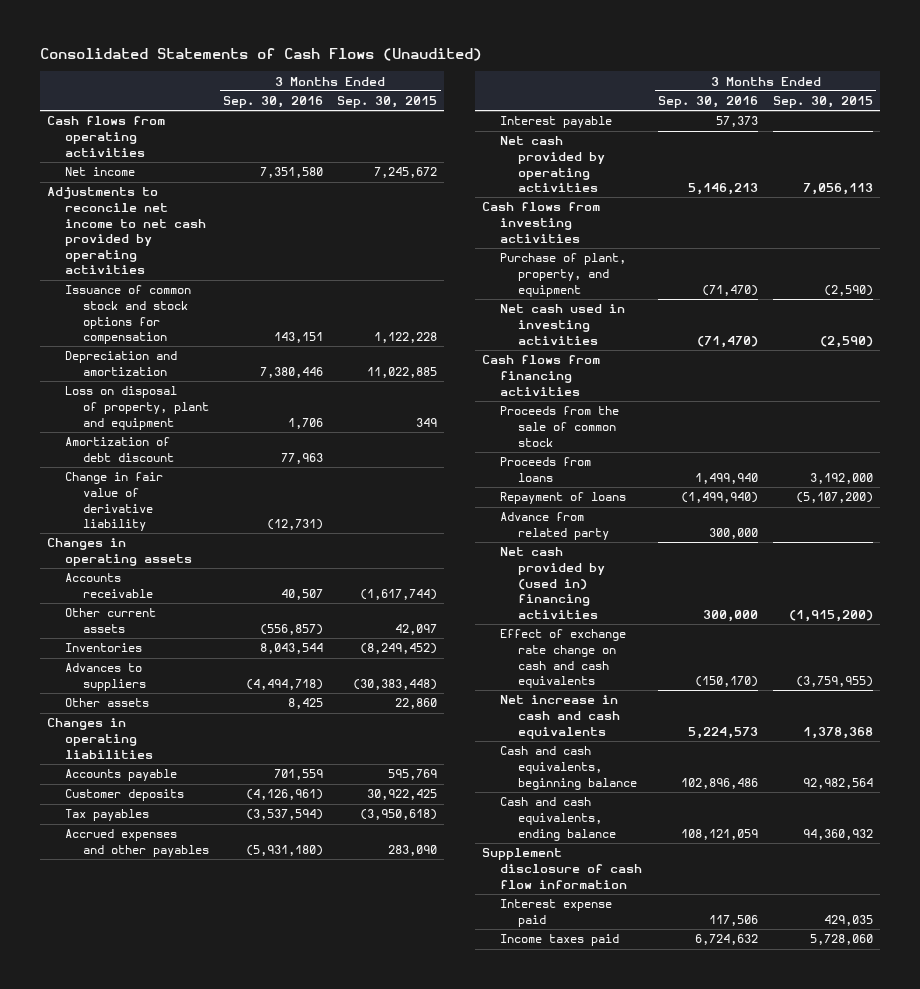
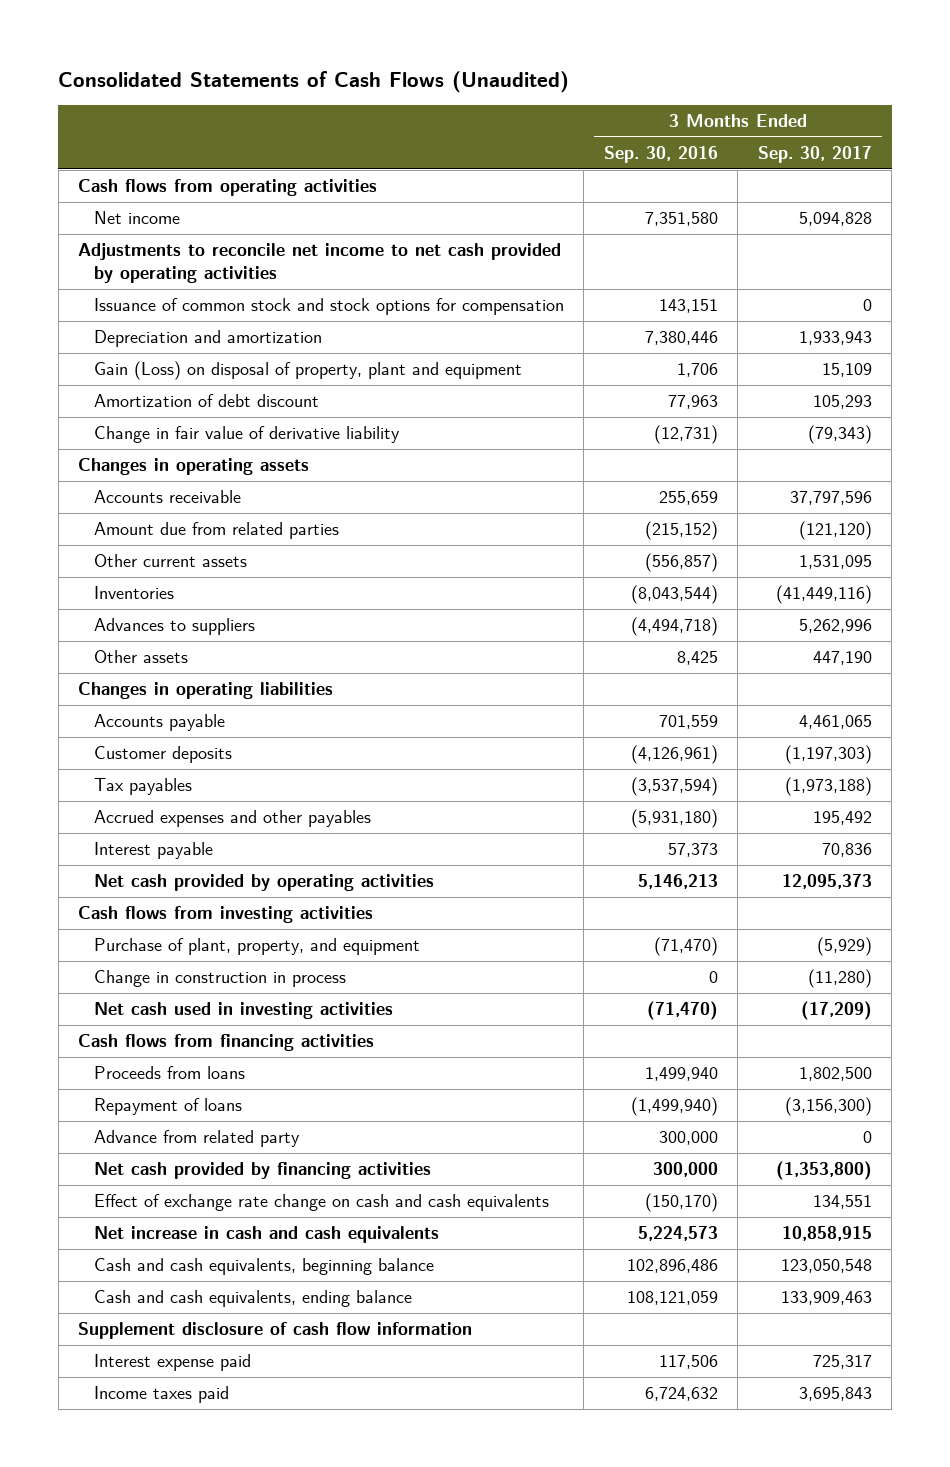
[337,96,438,109] Sep. 30, 2015 -> none
none -> [757,146,872,164] Sep. 30, 2017
[65,386,210,430] Loss on disposal of property, plant and equipment -> [93,361,522,381] Gain (Loss) on disposal of property, plant and equipment
[281,589,324,601] 40,507 -> [658,491,718,506] 255,659
none -> [93,522,339,540] Amount due from related parties
[260,643,324,655] 8,043,544 -> [630,585,718,605] (8,043,544)
none -> [93,970,346,988] Change in construction in process
[500,406,620,447] Proceeds from the sale of common stock -> none
[500,547,606,619] Net cash provided by (used in) financing activities -> [93,1162,431,1180] Net cash provided by financing activities

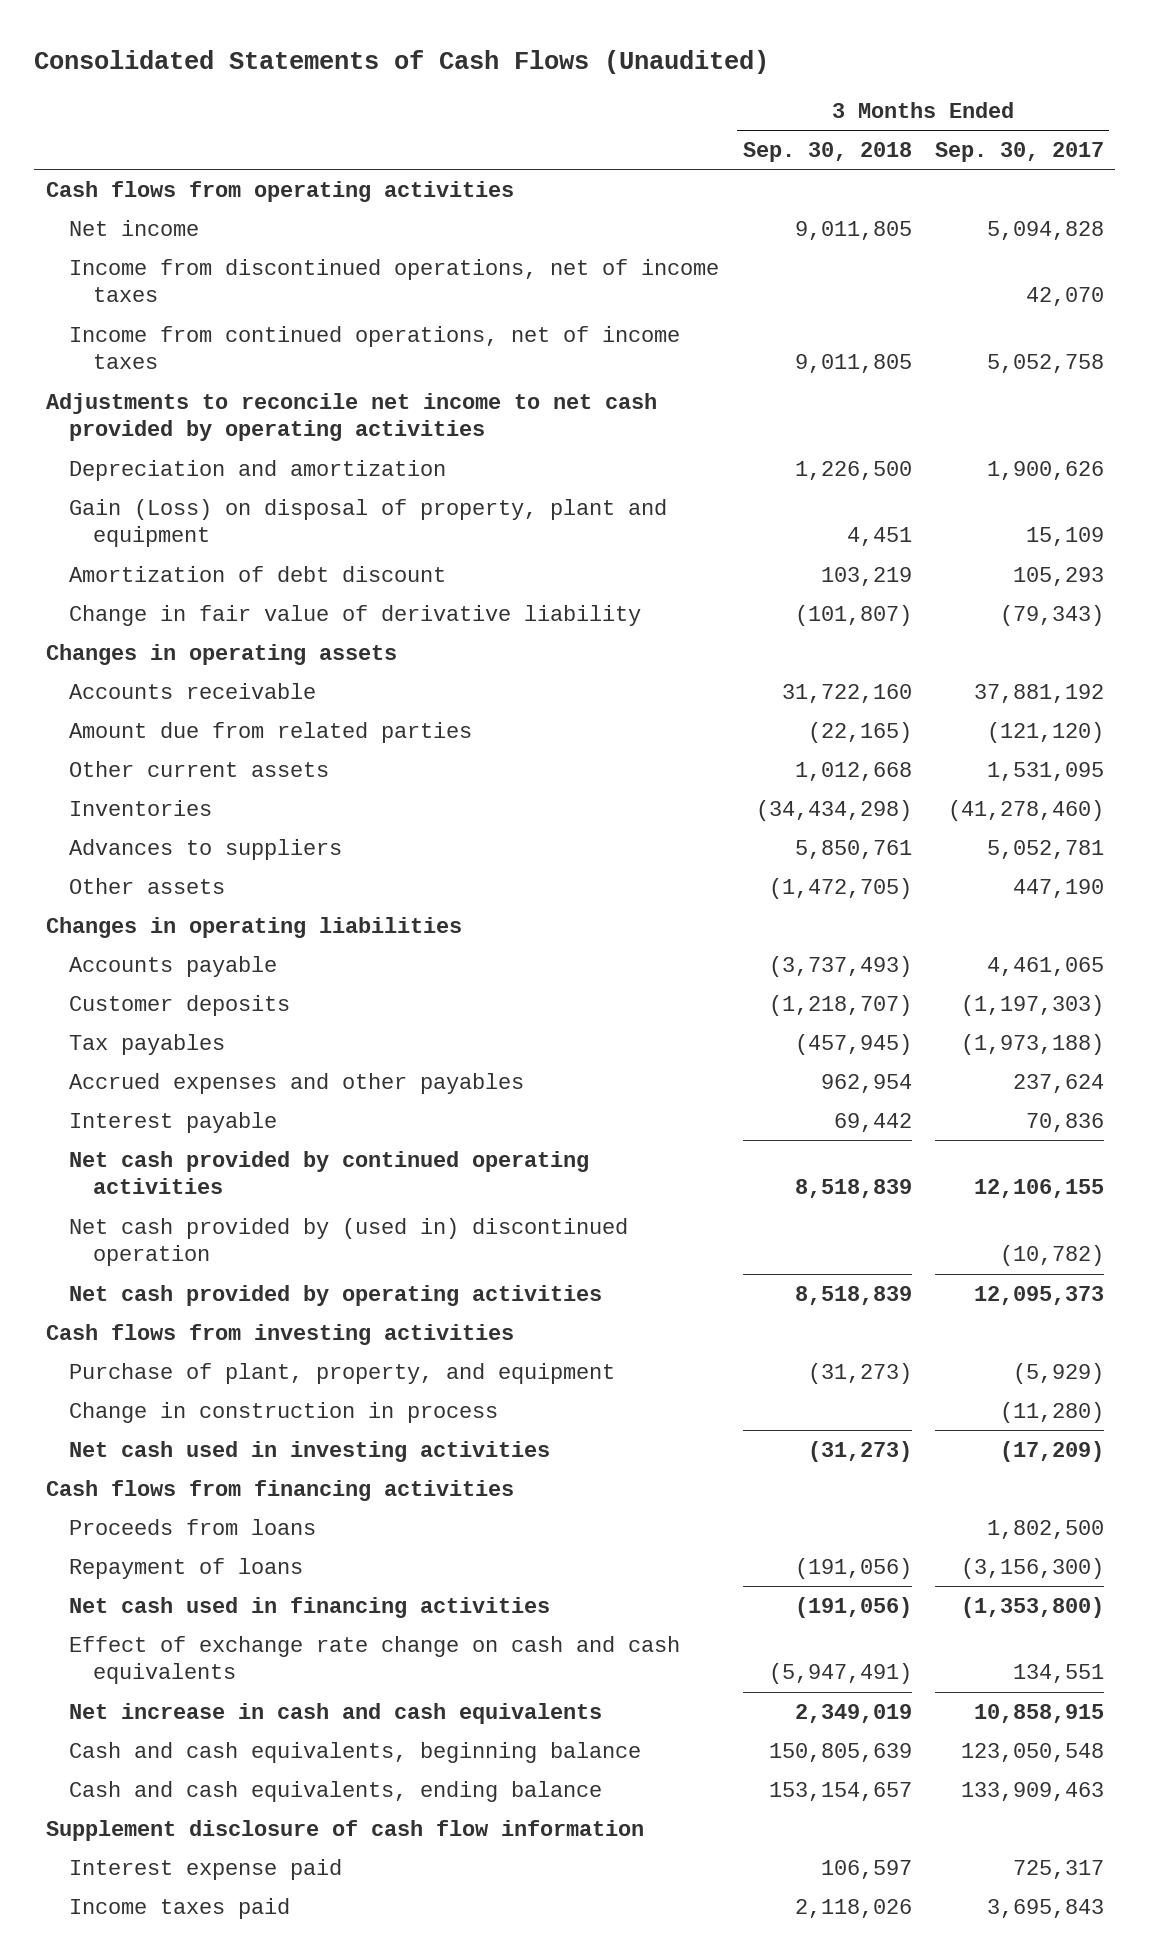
[603,146,718,164] Sep. 30, 2016 -> none
none -> [742,142,912,163] Sep. 30, 2018
none -> [69,258,720,303] Income from discontinued operations, net of income taxes
none -> [69,325,681,370] Income from continued operations, net of income taxes
[93,298,564,316] Issuance of common stock and stock options for compensation -> none
[798,331,872,346] 1,933,943 -> [986,460,1104,480] 1,900,626
[789,491,872,506] 37,797,596 -> [973,683,1104,703] 37,881,192
[775,585,872,605] (41,449,116) -> [947,799,1104,821] (41,278,460)
[798,619,872,634] 5,262,996 -> [986,839,1104,859] 5,052,781
[812,811,872,826] 195,492 -> [1012,1073,1104,1093] 237,624
none -> [69,1150,590,1195] Net cash provided by continued operating activities
none -> [69,1217,629,1267] Net cash provided by (used in) discontinued operation
[93,1130,300,1148] Advance from related party -> none
[93,1162,431,1180] Net cash provided by financing activities -> [69,1596,551,1618] Net cash used in financing activities

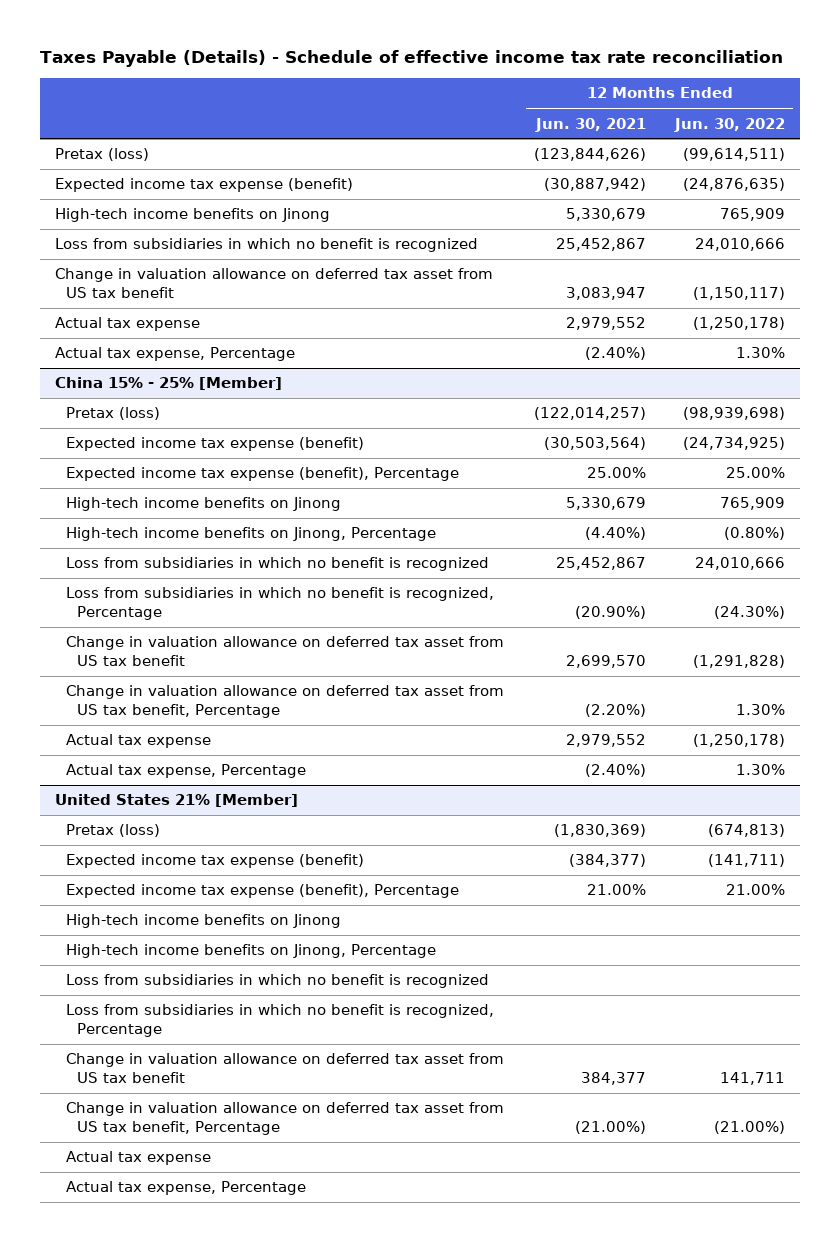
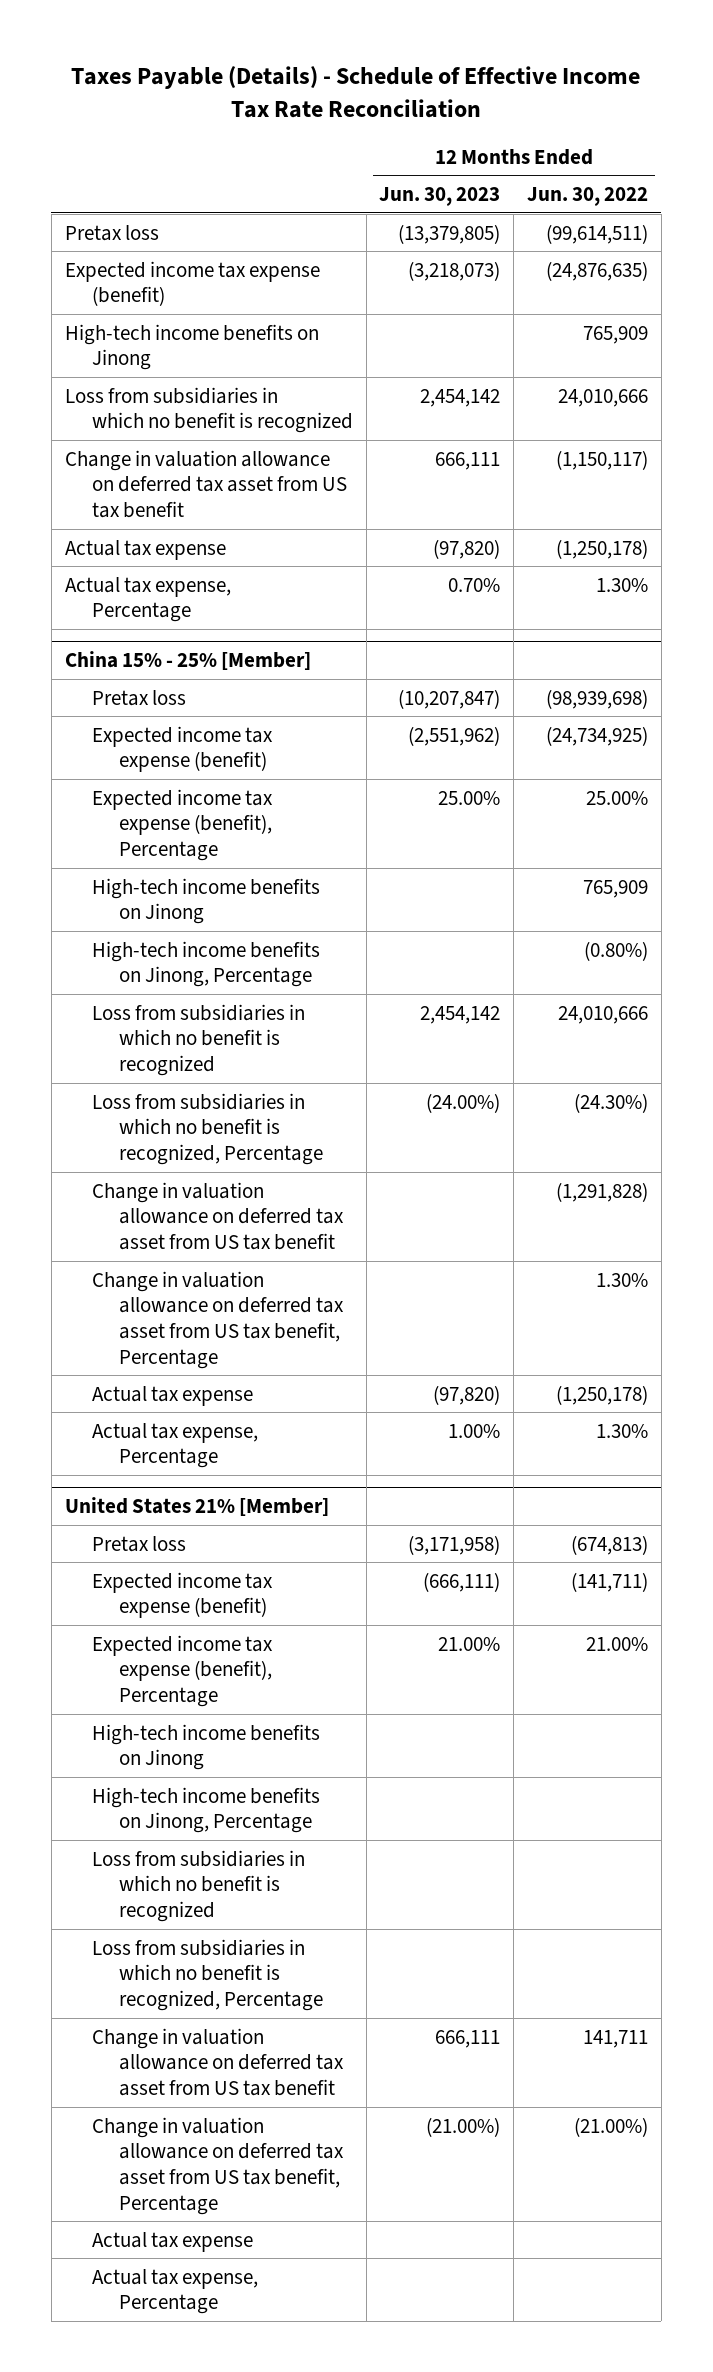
[39,50,783,68] Taxes Payable (Details) - Schedule of effective income tax rate reconciliation -> [71,66,641,118] Taxes Payable (Details) - Schedule of Effective Income Tax Rate Reconciliation
[534,117,646,132] Jun. 30, 2021 -> none
none -> [379,186,501,206] Jun. 30, 2023
[54,148,149,162] Pretax (loss) -> [64,224,159,241] Pretax loss
[66,407,161,421] Pretax (loss) -> [91,689,186,706] Pretax loss
[66,824,161,838] Pretax (loss) -> [91,1535,186,1552] Pretax loss

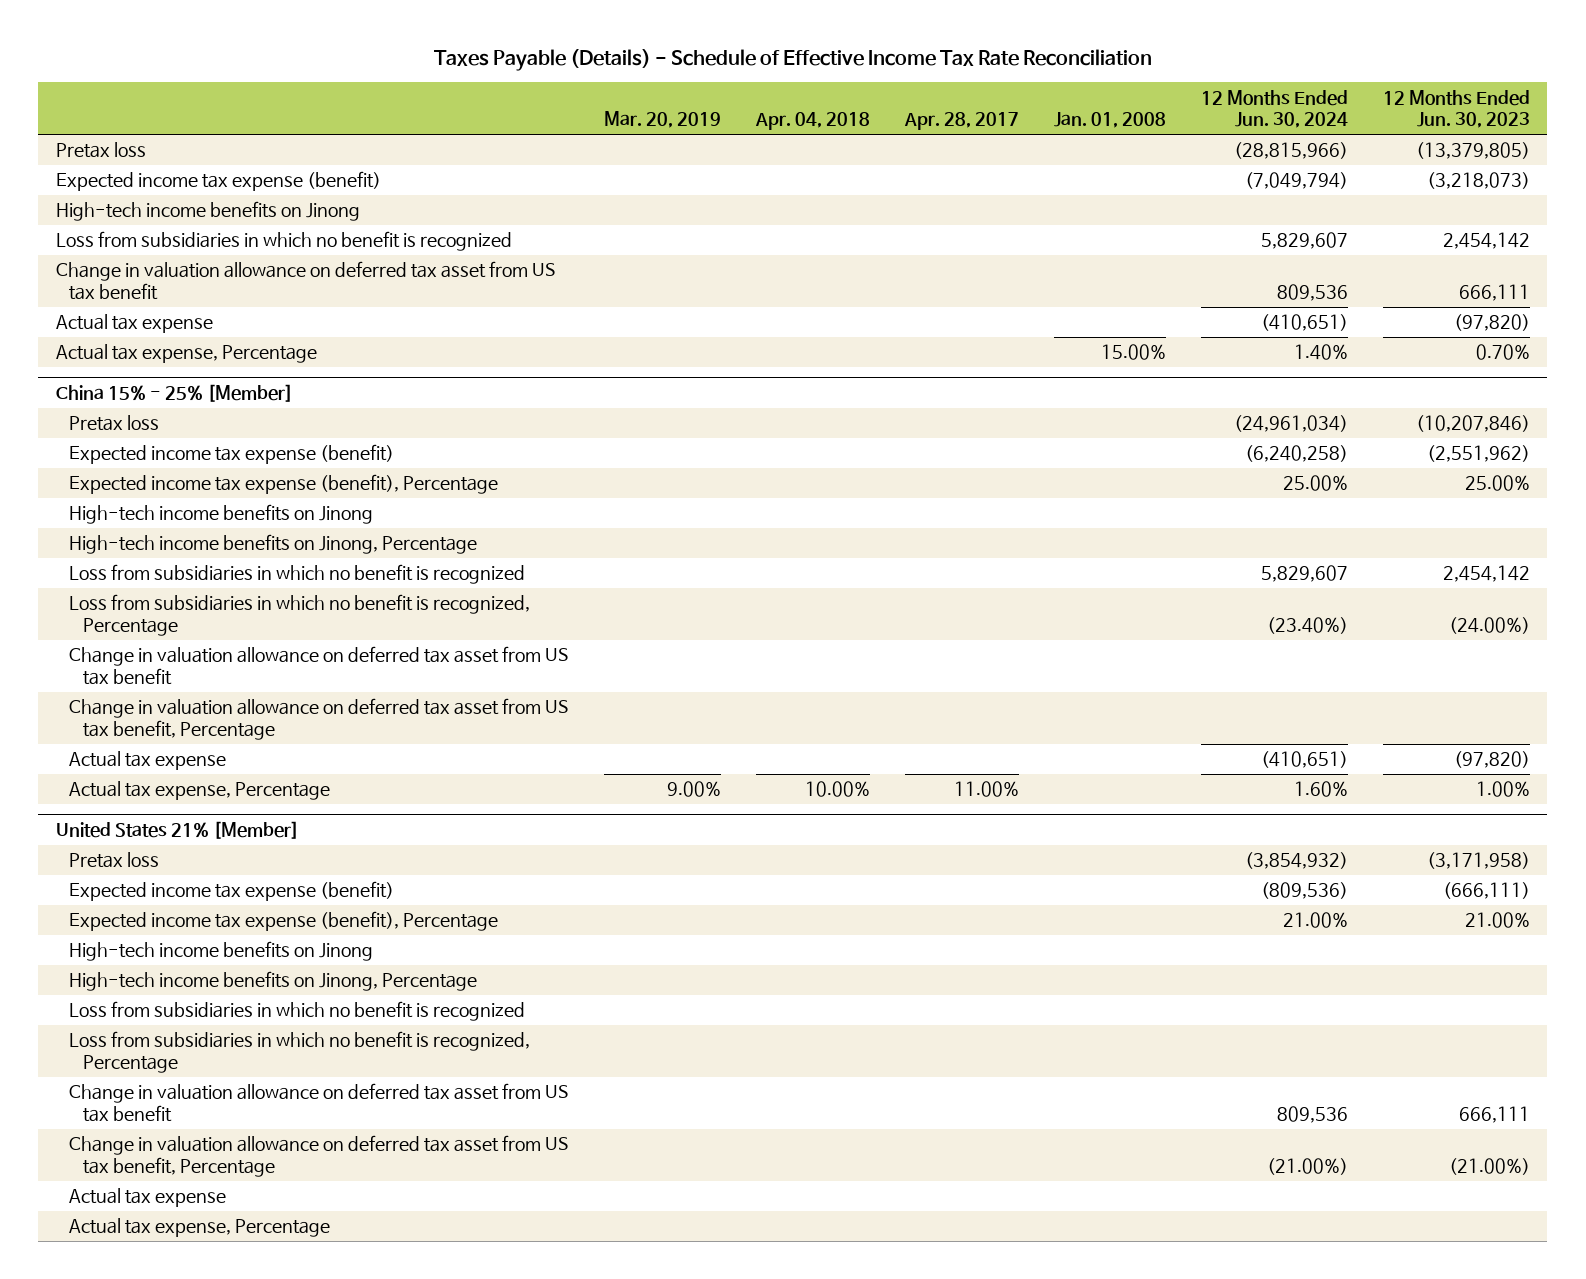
[526,186,648,206] Jun. 30, 2022 -> none
none -> [604,111,722,129] Mar. 20, 2019
none -> [755,112,871,131] Apr. 04, 2018
none -> [904,112,1020,131] Apr. 28, 2017
none -> [1054,112,1167,129] Jan. 01, 2008
none -> [1200,89,1348,129] 12 Months Ended Jun. 30, 2024
[398,688,501,709] (10,207,847) -> [1415,415,1530,433] (10,207,846)

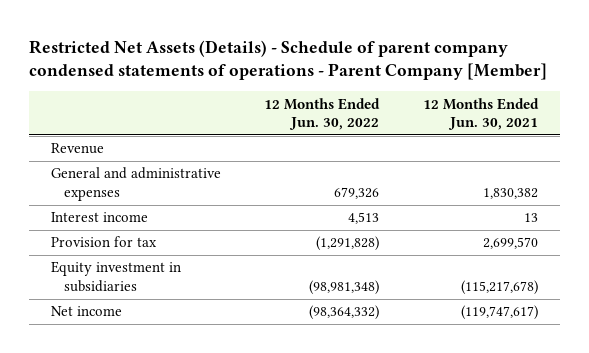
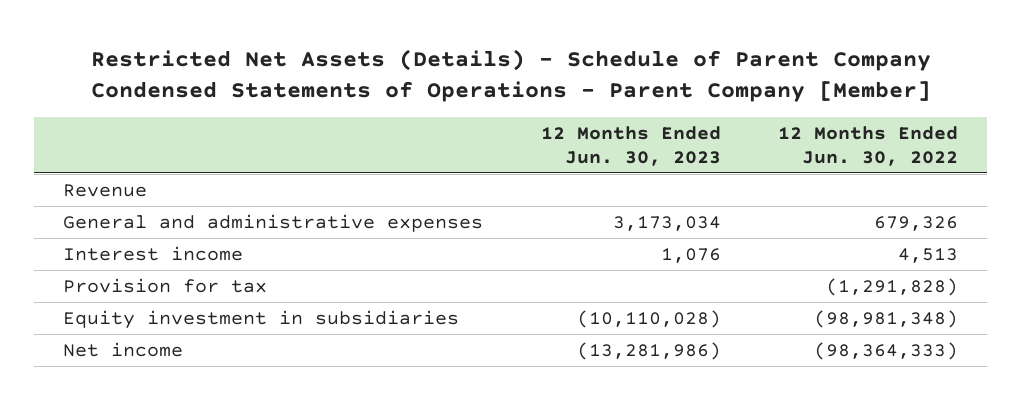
[29,39,548,81] Restricted Net Assets (Details) - Schedule of parent company condensed statements of operations - Parent Company [Member] -> [90,48,931,103] Restricted Net Assets (Details) - Schedule of Parent Company Condensed Statements of Operations - Parent Company [Member]
[422,97,539,131] 12 Months Ended Jun. 30, 2021 -> none
none -> [540,126,721,166] 12 Months Ended Jun. 30, 2023
[309,305,380,321] (98,364,332) -> [814,341,959,360] (98,364,333)

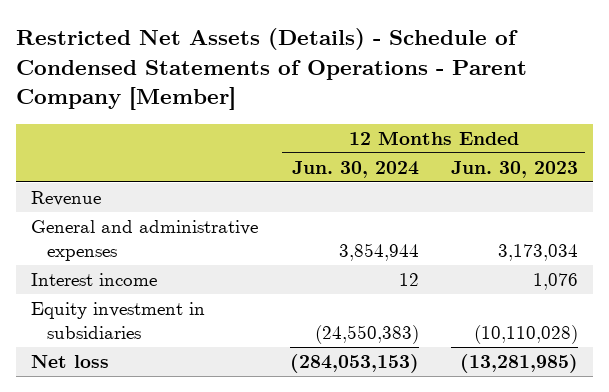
[90,48,931,103] Restricted Net Assets (Details) - Schedule of Parent Company Condensed Statements of Operations - Parent Company [Member] -> [15,28,527,111] Restricted Net Assets (Details) - Schedule of Condensed Statements of Operations - Parent Company [Member]
[778,126,959,166] 12 Months Ended Jun. 30, 2022 -> none
none -> [291,160,419,178] Jun. 30, 2024
[63,277,268,293] Provision for tax -> none
[63,341,184,357] Net income -> [31,355,110,369] Net loss
[576,341,721,360] (13,281,986) -> [459,354,578,374] (13,281,985)

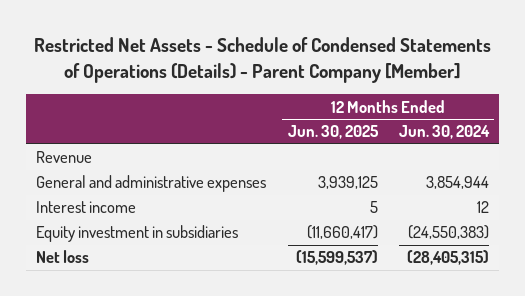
[15,28,527,111] Restricted Net Assets (Details) - Schedule of Condensed Statements of Operations - Parent Company [Member] -> [33,36,491,83] Restricted Net Assets - Schedule of Condensed Statements of Operations (Details) - Parent Company [Member]
[450,160,578,178] Jun. 30, 2023 -> none
none -> [287,125,379,140] Jun. 30, 2025
[289,354,419,374] (284,053,153) -> [406,250,489,266] (28,405,315)

